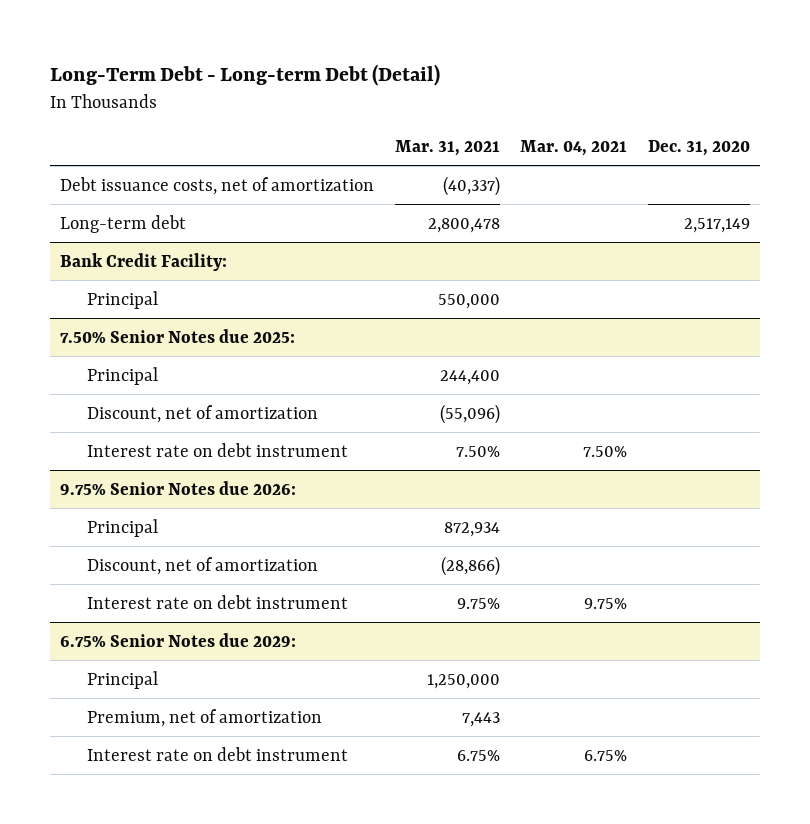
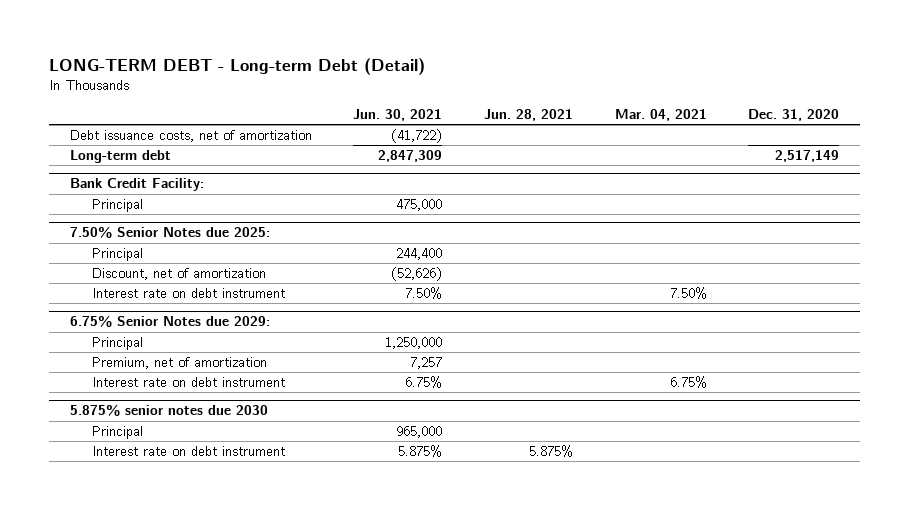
[50,63,441,86] Long-Term Debt - Long-term Debt (Detail) -> [48,57,425,75] LONG-TERM DEBT - Long-term Debt (Detail)
[394,139,500,156] Mar. 31, 2021 -> none
none -> [353,108,443,121] Jun. 30, 2021
none -> [483,108,573,121] Jun. 28, 2021
[60,480,297,495] 9.75% Senior Notes due 2026: -> none
[87,518,159,537] Principal -> none
[87,556,319,575] Discount, net of amortization -> none
[87,594,349,609] Interest rate on debt instrument -> none
none -> [69,404,268,417] 5.875% senior notes due 2030
none -> [91,425,143,439] Principal
none -> [91,445,285,456] Interest rate on debt instrument

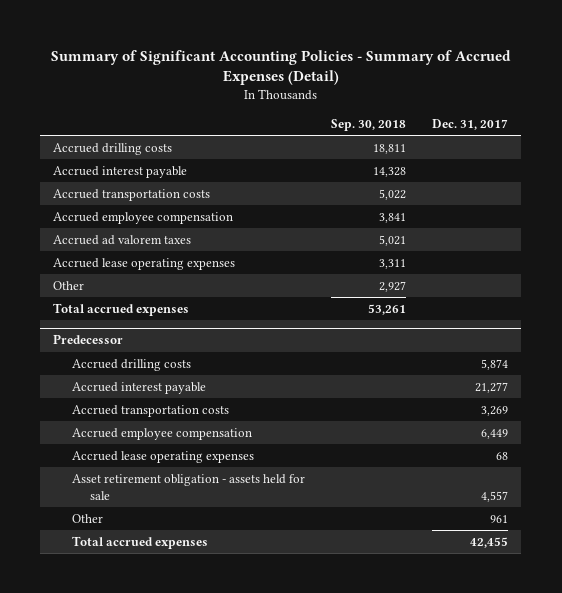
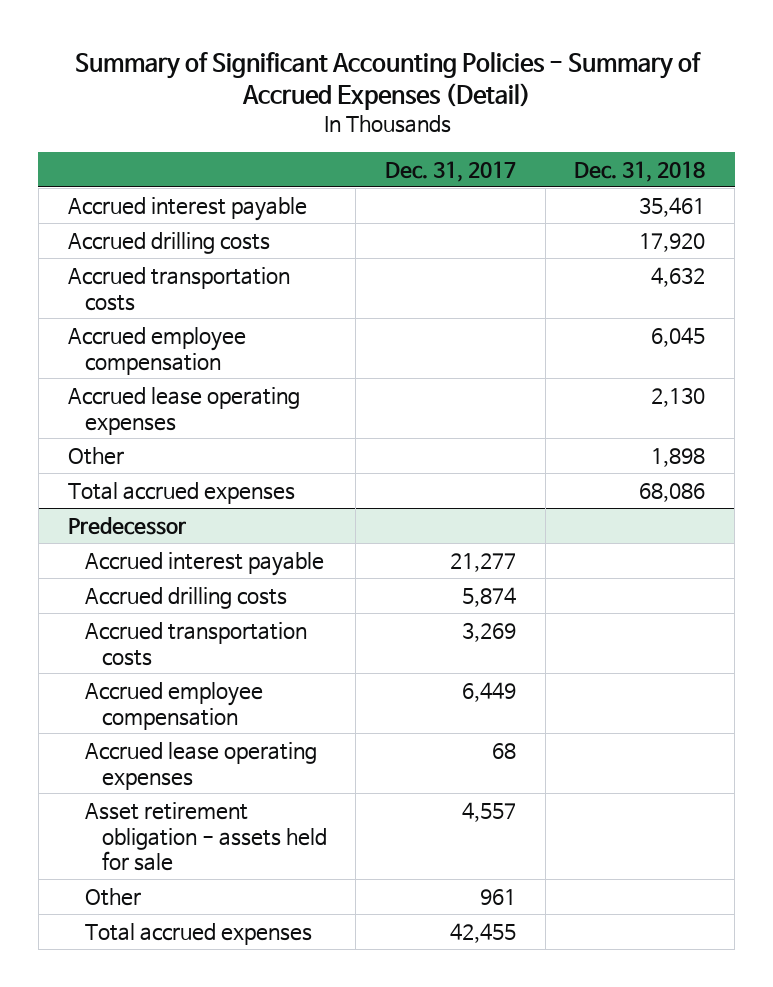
[331,118,407,131] Sep. 30, 2018 -> none
none -> [574,160,706,182] Dec. 31, 2018
[53,142,173,155] Accrued drilling costs -> [67,231,270,254] Accrued drilling costs
[53,234,192,245] Accrued ad valorem taxes -> none
[71,358,191,371] Accrued drilling costs -> [84,586,287,609] Accrued drilling costs

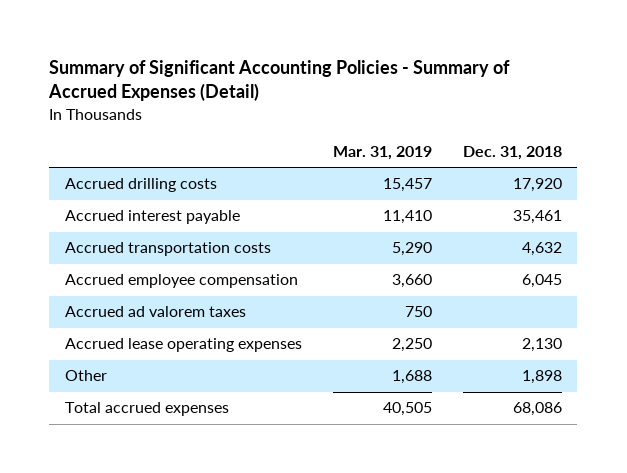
[384,160,516,182] Dec. 31, 2017 -> none
none -> [332,146,432,161] Mar. 31, 2019
[67,196,307,221] Accrued interest payable -> [64,210,240,225] Accrued interest payable
none -> [64,306,246,318] Accrued ad valorem taxes
[67,516,186,535] Predecessor -> none
[84,551,324,576] Accrued interest payable -> none
[84,586,287,609] Accrued drilling costs -> none
[84,621,307,666] Accrued transportation costs -> none
[84,681,263,730] Accrued employee compensation -> none
[84,741,317,790] Accrued lease operating expenses -> none
[84,801,327,872] Asset retirement obligation - assets held for sale -> none
[84,887,141,906] Other -> none
[84,922,312,945] Total accrued expenses -> none

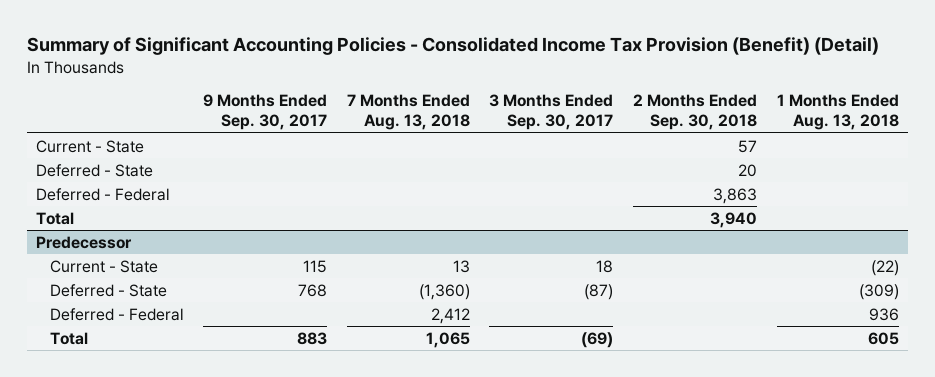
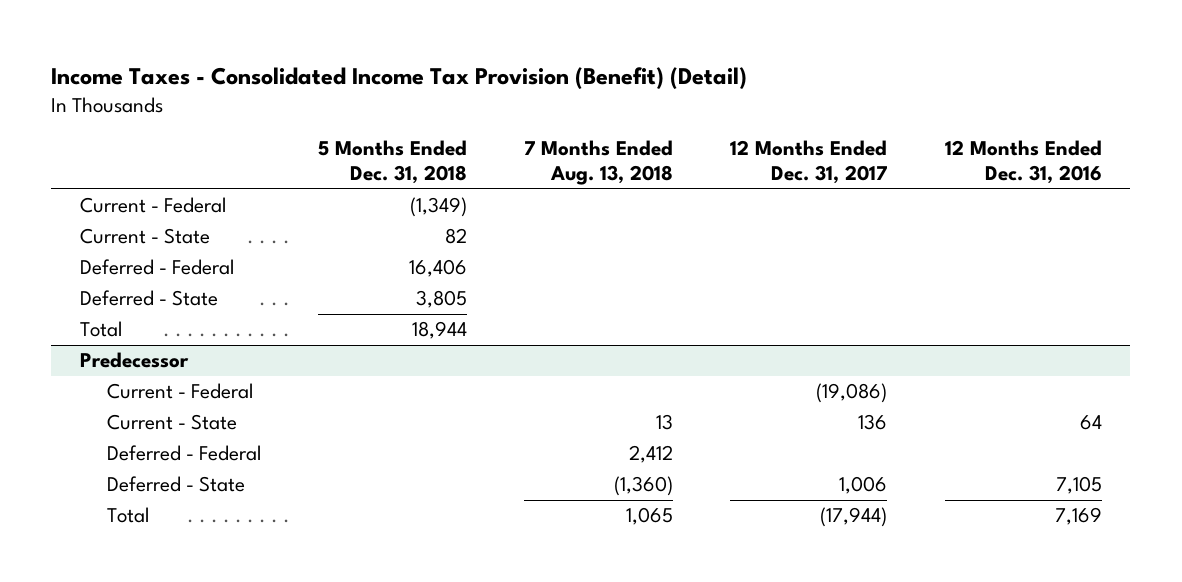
[26,37,879,56] Summary of Significant Accounting Policies - Consolidated Income Tax Provision (Benefit) (Detail) -> [51,66,748,89] Income Taxes - Consolidated Income Tax Provision (Benefit) (Detail)
[202,94,327,131] 9 Months Ended Sep. 30, 2017 -> none
[489,94,614,131] 3 Months Ended Sep. 30, 2017 -> none
[632,94,757,131] 2 Months Ended Sep. 30, 2018 -> none
[776,94,899,131] 1 Months Ended Aug. 13, 2018 -> none
none -> [318,140,468,185] 5 Months Ended Dec. 31, 2018
none -> [730,140,888,185] 12 Months Ended Dec. 31, 2017
none -> [944,140,1102,185] 12 Months Ended Dec. 31, 2016
none -> [80,197,227,214] Current - Federal
[36,163,154,177] Deferred - State -> [80,290,219,307] Deferred - State
none -> [107,383,254,400] Current - Federal
[50,283,168,297] Deferred - State -> [107,476,246,493] Deferred - State

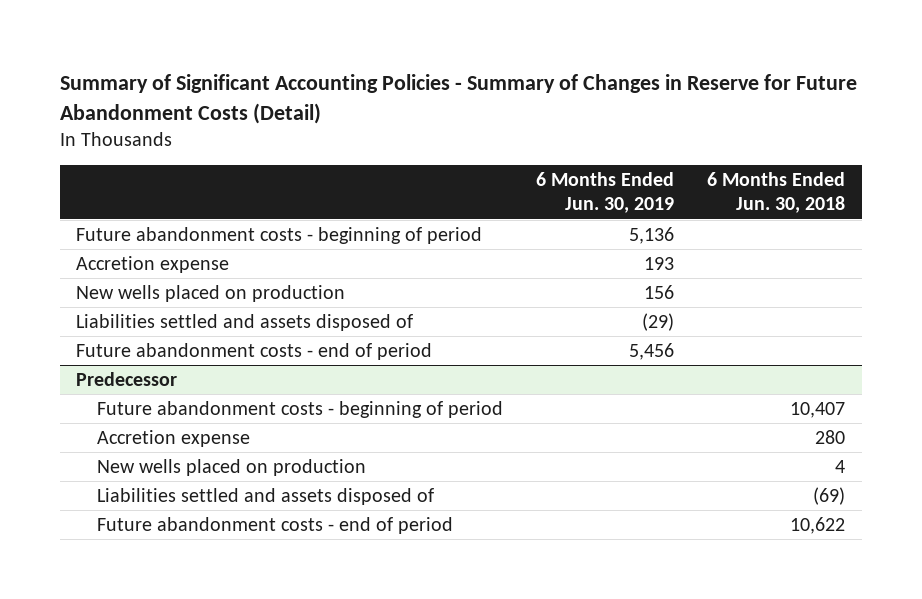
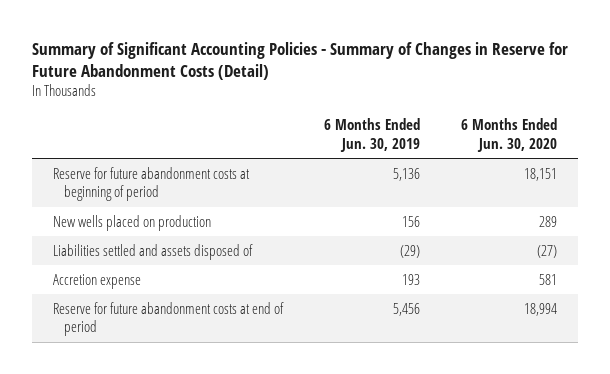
[707,171,846,214] 6 Months Ended Jun. 30, 2018 -> none
none -> [461,118,558,152] 6 Months Ended Jun. 30, 2020
[76,226,483,244] Future abandonment costs - beginning of period -> [52,166,250,202] Reserve for future abandonment costs at beginning of period
[76,371,178,386] Predecessor -> none
[96,400,503,418] Future abandonment costs - beginning of period -> none
[96,429,250,447] Accretion expense -> none
[96,458,366,476] New wells placed on production -> none
[96,487,434,505] Liabilities settled and assets disposed of -> none
[96,516,453,534] Future abandonment costs - end of period -> none
[76,255,230,273] Accretion expense -> [52,273,141,289] Accretion expense
[76,342,433,360] Future abandonment costs - end of period -> [52,301,284,337] Reserve for future abandonment costs at end of period

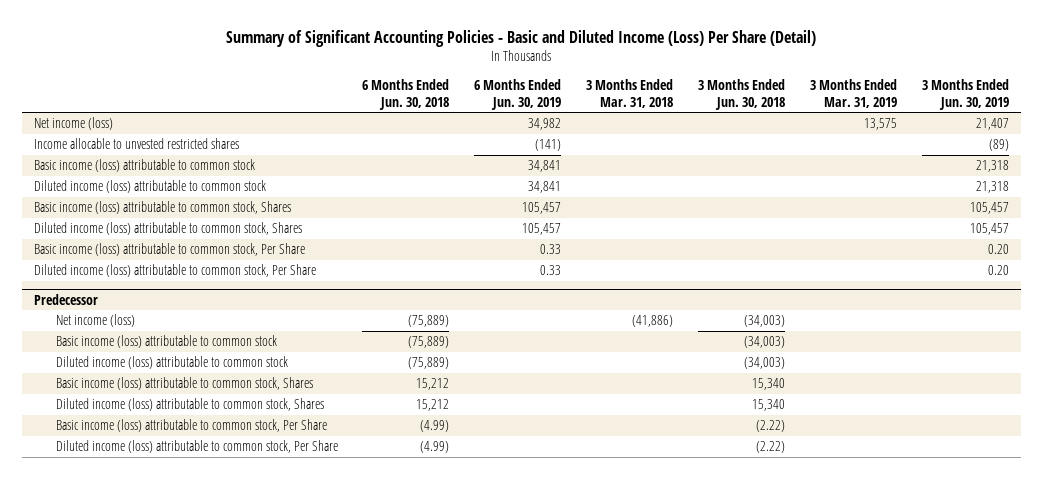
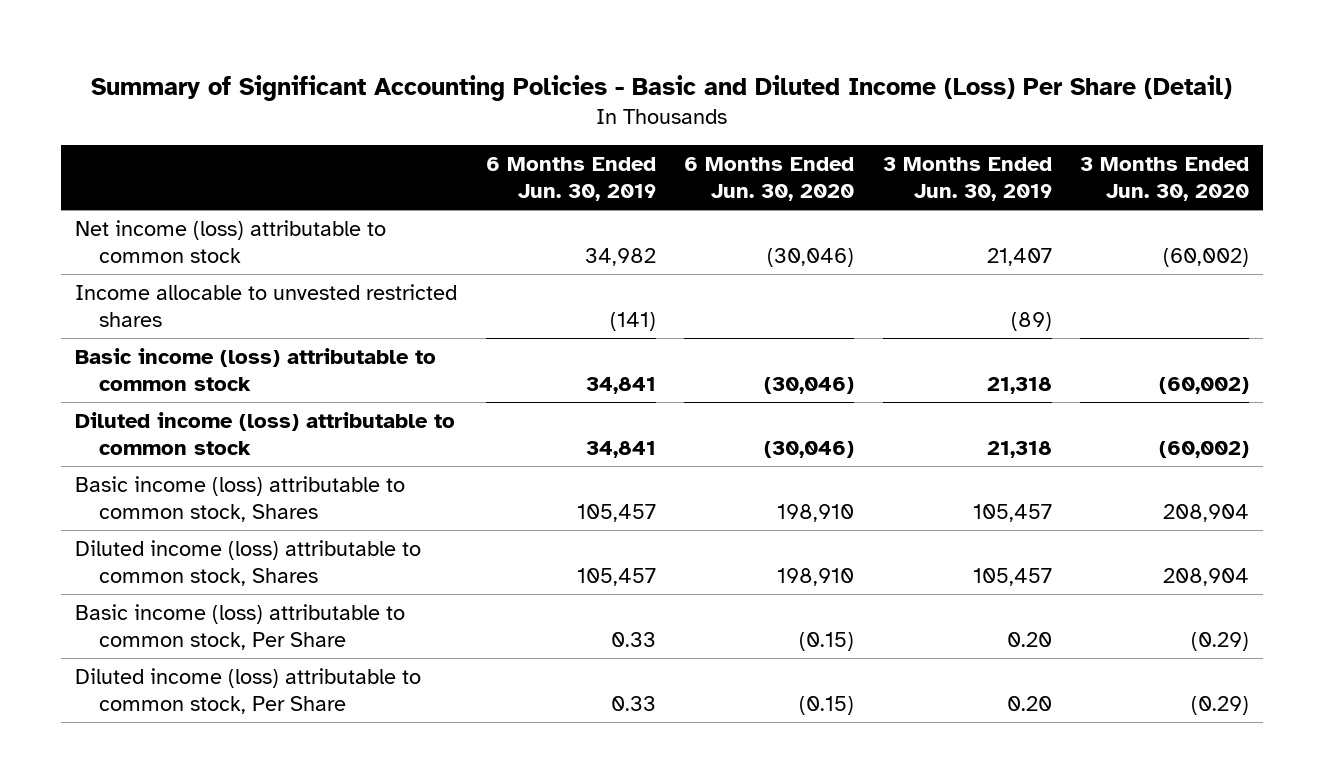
[362,79,450,110] 6 Months Ended Jun. 30, 2018 -> none
[586,79,674,108] 3 Months Ended Mar. 31, 2018 -> none
[698,79,786,110] 3 Months Ended Jun. 30, 2018 -> none
[809,79,897,108] 3 Months Ended Mar. 31, 2019 -> none
none -> [684,156,855,202] 6 Months Ended Jun. 30, 2020
none -> [1079,156,1249,202] 3 Months Ended Jun. 30, 2020
[33,117,113,131] Net income (loss) -> [75,219,387,264] Net income (loss) attributable to common stock
[33,293,98,305] Predecessor -> none
[55,314,135,328] Net income (loss) -> none
[55,335,277,349] Basic income (loss) attributable to common stock -> none
[55,356,288,370] Diluted income (loss) attributable to common stock -> none
[55,377,313,391] Basic income (loss) attributable to common stock, Shares -> none
[55,398,324,412] Diluted income (loss) attributable to common stock, Shares -> none
[55,419,327,433] Basic income (loss) attributable to common stock, Per Share -> none
[55,440,338,454] Diluted income (loss) attributable to common stock, Per Share -> none

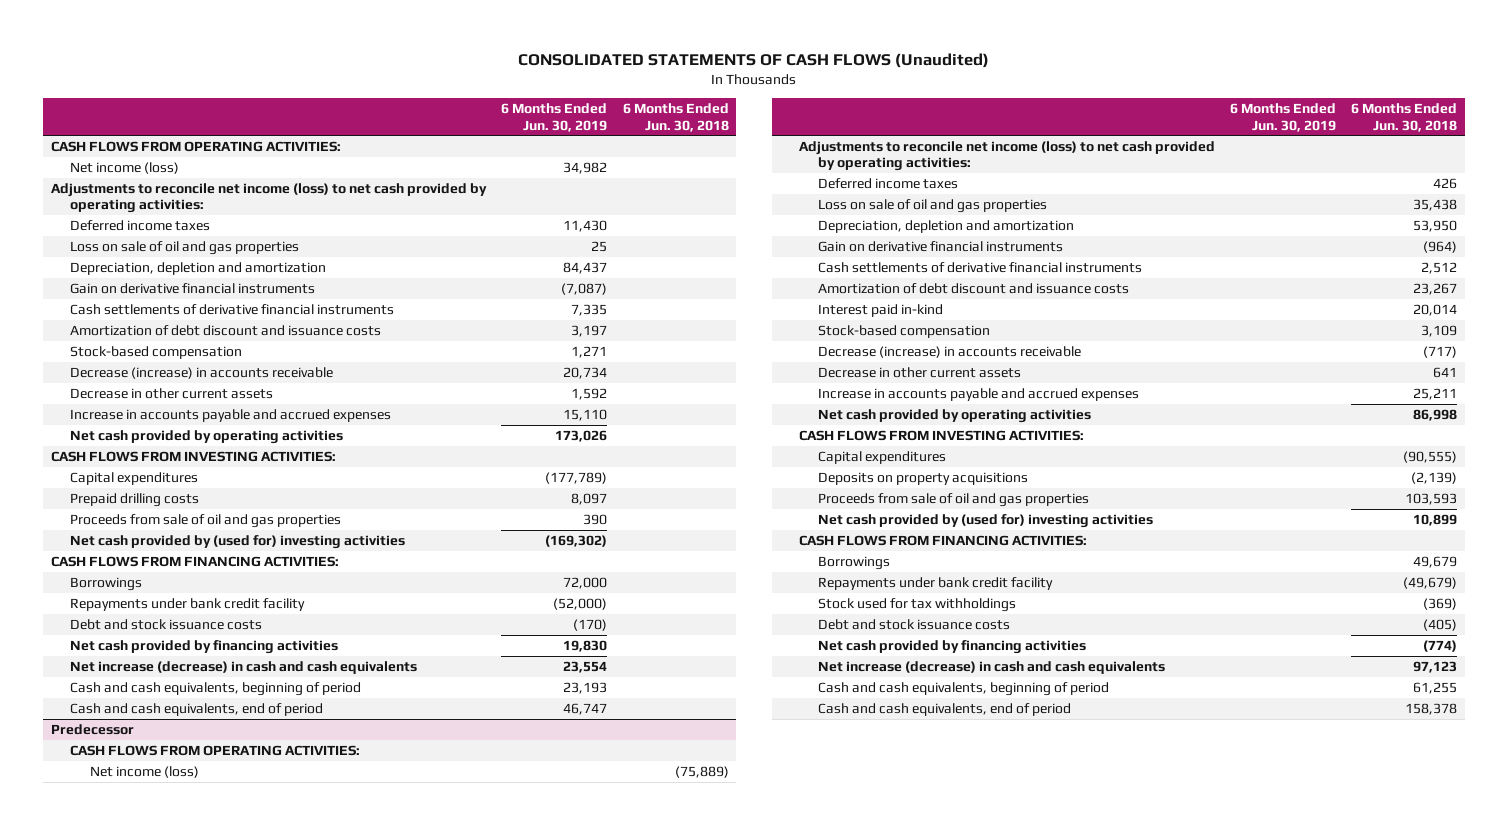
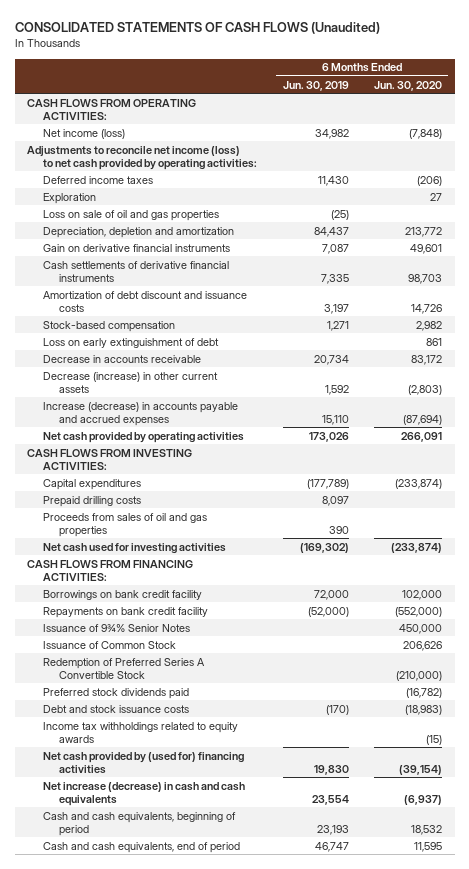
[622,103,729,132] 6 Months Ended Jun. 30, 2018 -> none
none -> [373,80,442,91] Jun. 30, 2020
none -> [43,192,97,204] Exploration
[591,240,608,252] 25 -> [330,209,349,220] (25)
[561,282,608,295] (7,087) -> [321,243,349,254] 7,087
none -> [43,337,220,348] Loss on early extinguishment of debt
[70,366,334,379] Decrease (increase) in accounts receivable -> [43,354,202,363] Decrease in accounts receivable
[70,387,274,399] Decrease in other current assets -> [43,371,219,393] Decrease (increase) in other current assets
[70,408,392,422] Increase in accounts payable and accrued expenses -> [43,401,239,426] Increase (decrease) in accounts payable and accrued expenses
[70,513,342,528] Proceeds from sale of oil and gas properties -> [43,512,208,537] Proceeds from sales of oil and gas properties
[70,534,406,549] Net cash provided by (used for) investing activities -> [43,542,227,554] Net cash used for investing activities
[70,576,143,591] Borrowings -> [43,589,203,600] Borrowings on bank credit facility
[70,597,306,611] Repayments under bank credit facility -> [43,606,209,618] Repayments on bank credit facility
none -> [43,623,191,632] Issuance of 9¾% Senior Notes
none -> [43,640,177,649] Issuance of Common Stock
none -> [43,657,206,679] Redemption of Preferred Series A Convertible Stock
none -> [43,687,190,699] Preferred stock dividends paid
none -> [43,721,239,743] Income tax withholdings related to equity awards
[70,639,339,654] Net cash provided by financing activities -> [43,751,245,774] Net cash provided by (used for) financing activities
[50,723,134,735] Predecessor -> none
[70,744,361,756] CASH FLOWS FROM OPERATING ACTIVITIES: -> none
[89,765,199,778] Net income (loss) -> none
[798,140,1215,172] Adjustments to reconcile net income (loss) to net cash provided by operating activities: -> none
[818,177,959,189] Deferred income taxes -> none
[818,198,1048,213] Loss on sale of oil and gas properties -> none
[818,219,1075,233] Depreciation, depletion and amortization -> none
[818,240,1064,252] Gain on derivative financial instruments -> none
[818,261,1143,273] Cash settlements of derivative financial instruments -> none
[818,282,1130,294] Amortization of debt discount and issuance costs -> none
[818,303,944,317] Interest paid in-kind -> none
[818,324,991,338] Stock-based compensation -> none
[818,345,1082,358] Decrease (increase) in accounts receivable -> none
[818,366,1022,378] Decrease in other current assets -> none
[818,387,1140,401] Increase in accounts payable and accrued expenses -> none
[818,408,1092,423] Net cash provided by operating activities -> none
[798,429,1084,441] CASH FLOWS FROM INVESTING ACTIVITIES: -> none
[818,450,947,464] Capital expenditures -> none
[818,471,1029,485] Deposits on property acquisitions -> none
[818,492,1090,507] Proceeds from sale of oil and gas properties -> none
[818,513,1154,528] Net cash provided by (used for) investing activities -> none
[798,534,1087,546] CASH FLOWS FROM FINANCING ACTIVITIES: -> none
[818,555,891,570] Borrowings -> none
[818,576,1054,590] Repayments under bank credit facility -> none
[818,597,1017,612] Stock used for tax withholdings -> none
[818,618,1011,630] Debt and stock issuance costs -> none
[818,639,1087,654] Net cash provided by financing activities -> none
[818,660,1166,674] Net increase (decrease) in cash and cash equivalents -> none
[818,681,1110,696] Cash and cash equivalents, beginning of period -> none
[818,702,1072,716] Cash and cash equivalents, end of period -> none

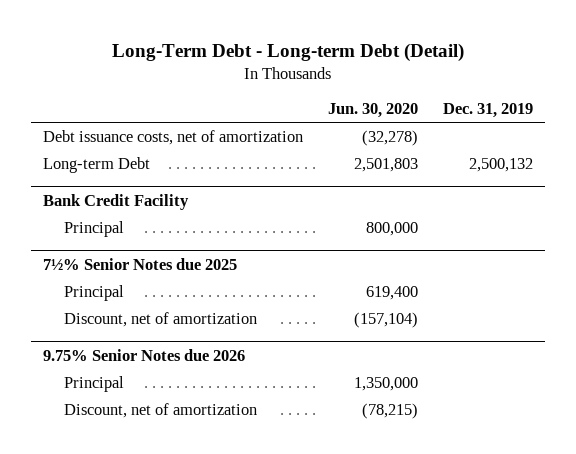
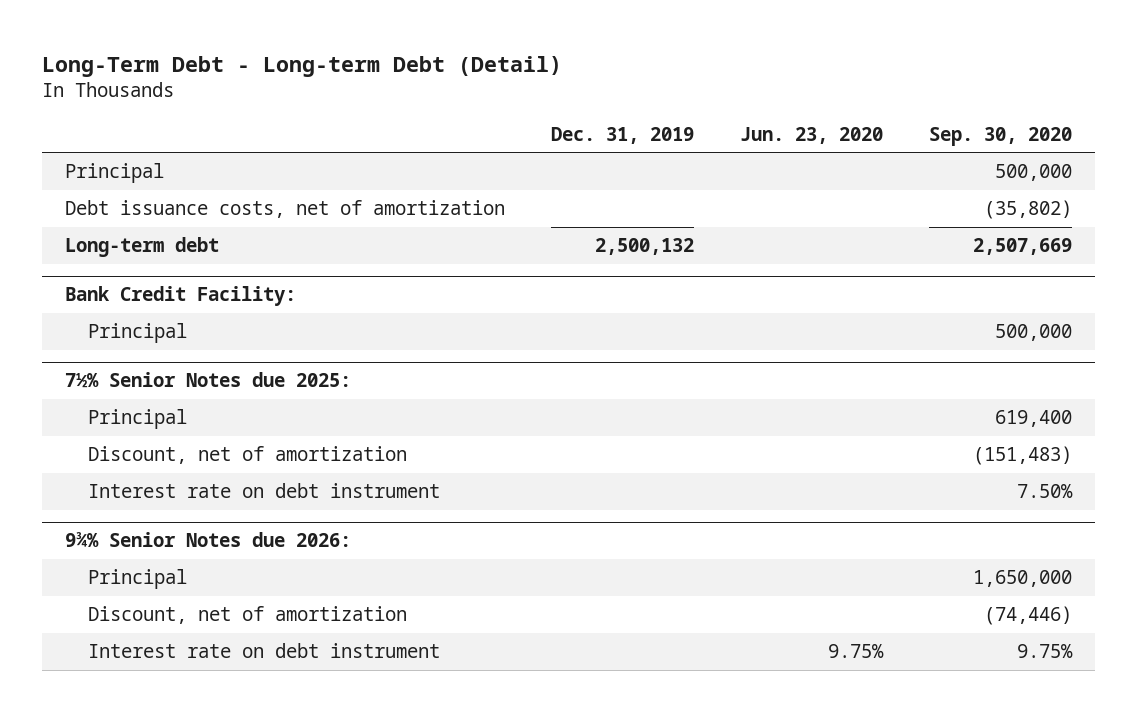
[328,103,419,119] Jun. 30, 2020 -> none
none -> [740,126,884,144] Jun. 23, 2020
none -> [929,126,1073,146] Sep. 30, 2020
none -> [65,163,165,184] Principal
[43,156,151,173] Long-term Debt -> [65,237,220,258] Long-term debt
[43,193,190,210] Bank Credit Facility -> [65,286,297,307] Bank Credit Facility:
[43,257,238,270] 7½% Senior Notes due 2025 -> [65,372,352,389] 7½% Senior Notes due 2025:
none -> [87,483,440,499] Interest rate on debt instrument
[43,348,246,361] 9.75% Senior Notes due 2026 -> [65,532,352,548] 9¾% Senior Notes due 2026:
none -> [87,643,440,659] Interest rate on debt instrument

